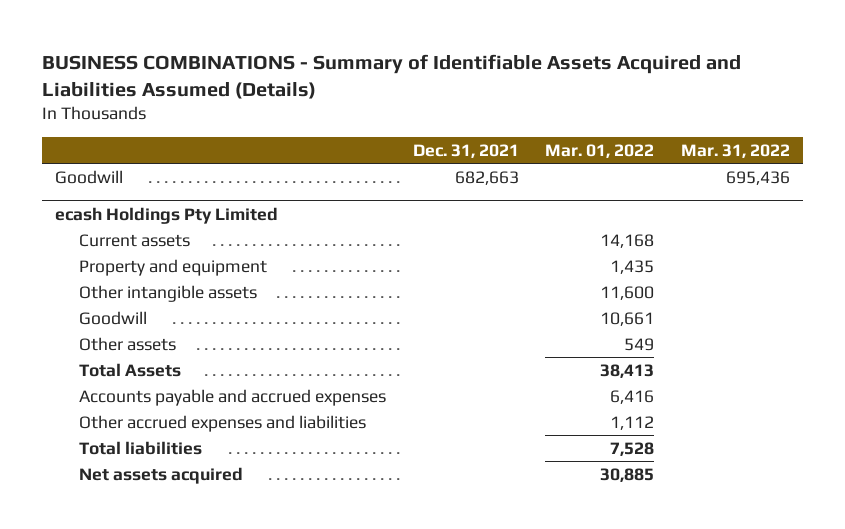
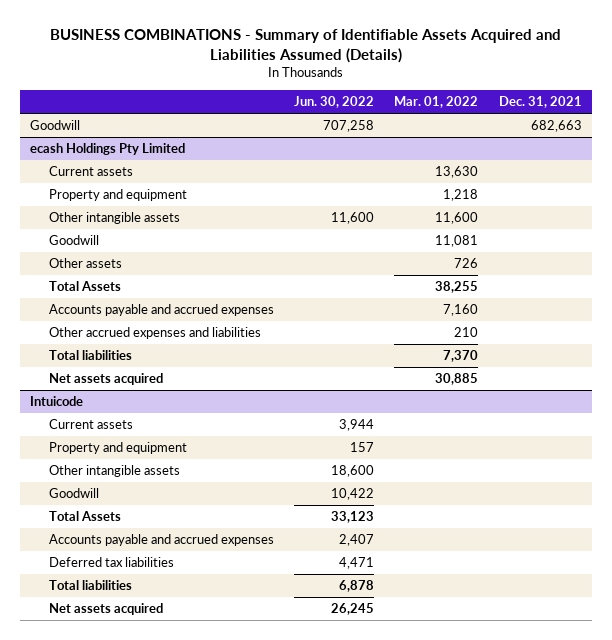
[680,143,790,158] Mar. 31, 2022 -> none
none -> [294,96,375,109] Jun. 30, 2022
[600,233,655,248] 14,168 -> [435,166,479,179] 13,630
[610,259,655,274] 1,435 -> [443,189,479,202] 1,218
[600,311,655,326] 10,661 -> [435,235,479,248] 11,081
[624,337,655,351] 549 -> [454,258,479,269] 726
[600,363,655,378] 38,413 -> [435,281,479,294] 38,255
[610,389,655,404] 6,416 -> [443,304,479,317] 7,160
[610,415,655,430] 1,112 -> [454,327,479,338] 210
[610,441,655,456] 7,528 -> [443,350,479,363] 7,370
none -> [30,396,84,407] Intuicode
none -> [49,419,134,430] Current assets
none -> [49,442,188,455] Property and equipment
none -> [49,465,181,478] Other intangible assets
none -> [49,488,100,499] Goodwill
none -> [49,511,122,522] Total Assets
none -> [49,534,275,547] Accounts payable and accrued expenses
none -> [49,557,175,568] Deferred tax liabilities
none -> [49,580,133,591] Total liabilities
none -> [49,603,164,616] Net assets acquired

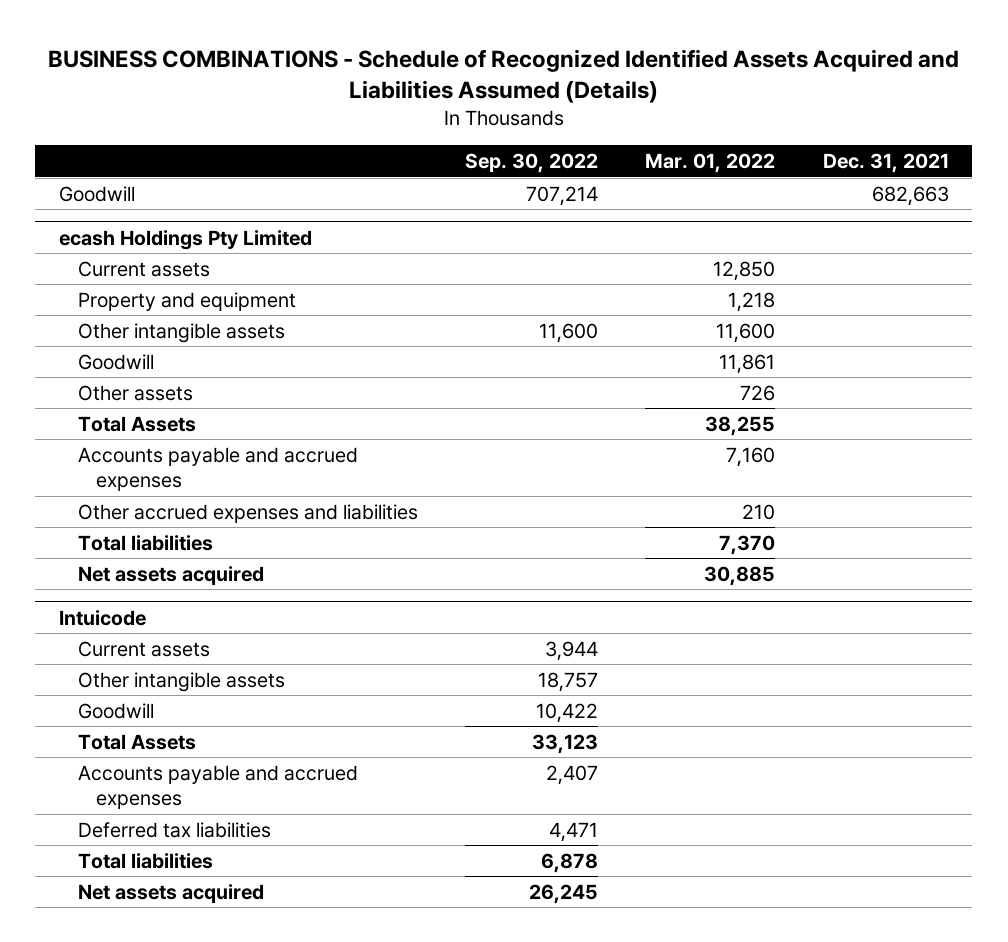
[49,29,561,63] BUSINESS COMBINATIONS - Summary of Identifiable Assets Acquired and Liabilities Assumed (Details) -> [47,48,959,104] BUSINESS COMBINATIONS - Schedule of Recognized Identified Assets Acquired and Liabilities Assumed (Details)
[294,96,375,109] Jun. 30, 2022 -> none
none -> [464,153,598,174] Sep. 30, 2022
[435,166,479,179] 13,630 -> [713,260,776,281] 12,850
[435,235,479,248] 11,081 -> [719,353,776,374] 11,861
[49,442,188,455] Property and equipment -> none

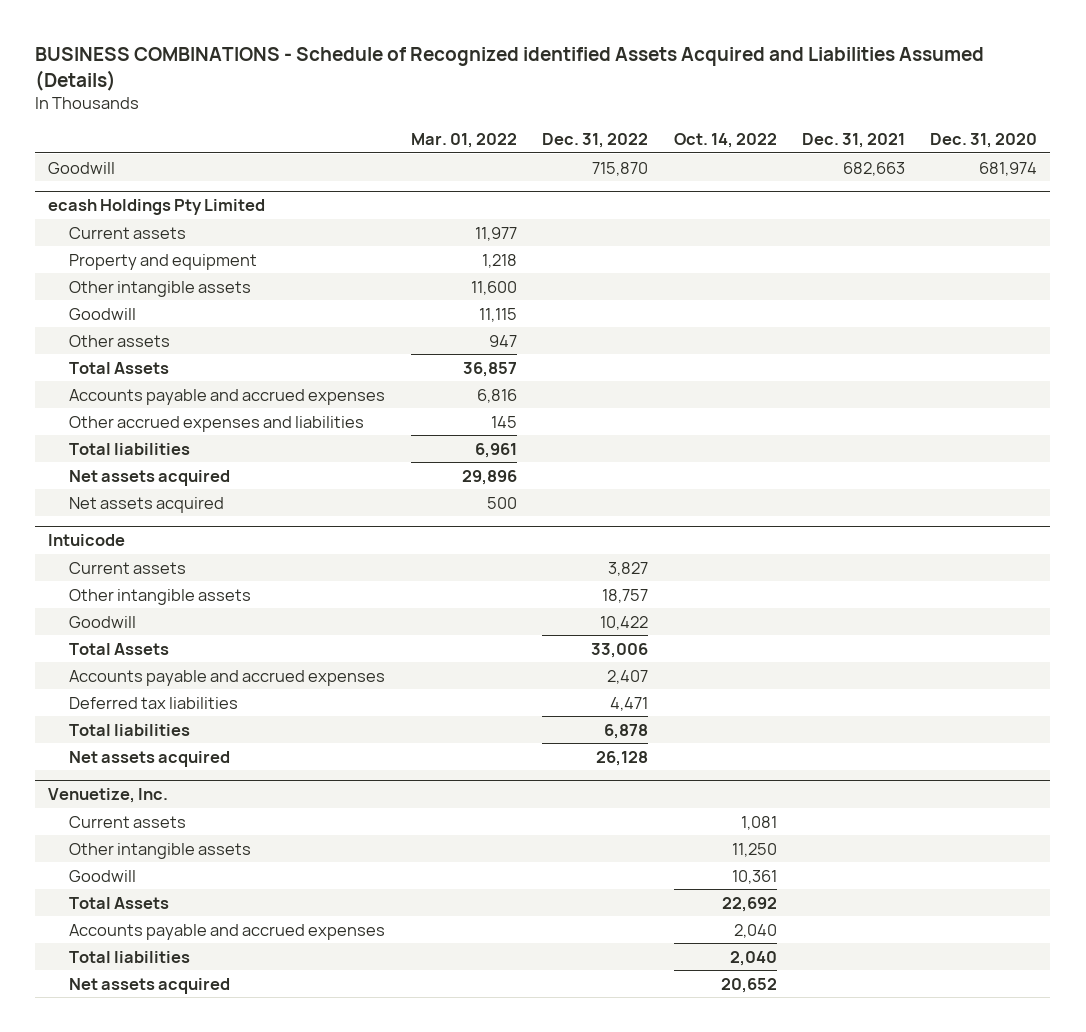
[47,48,959,104] BUSINESS COMBINATIONS - Schedule of Recognized Identified Assets Acquired and Liabilities Assumed (Details) -> [35,46,985,91] BUSINESS COMBINATIONS - Schedule of Recognized identified Assets Acquired and Liabilities Assumed (Details)
[464,153,598,174] Sep. 30, 2022 -> none
none -> [542,132,649,148] Dec. 31, 2022
none -> [673,132,777,148] Oct. 14, 2022
none -> [930,132,1038,148] Dec. 31, 2020
[713,260,776,281] 12,850 -> [474,226,517,241] 11,977
[719,353,776,374] 11,861 -> [478,307,517,322] 11,115
[740,384,776,401] 726 -> [488,334,517,347] 947
[705,415,776,436] 38,255 -> [462,361,517,377] 36,857
[726,446,776,467] 7,160 -> [476,388,517,403] 6,816
[742,503,776,520] 210 -> [490,415,517,428] 145
[719,534,776,555] 7,370 -> [474,442,517,458] 6,961
[704,565,776,586] 30,885 -> [461,469,517,485] 29,896
none -> [69,496,225,513] Net assets acquired
none -> [48,788,169,804] Venuetize, Inc.
none -> [69,815,187,828] Current assets
none -> [69,842,252,859] Other intangible assets
none -> [69,869,137,882] Goodwill
none -> [69,896,170,909] Total Assets
none -> [69,923,386,940] Accounts payable and accrued expenses
none -> [69,950,191,963] Total liabilities
none -> [69,977,231,994] Net assets acquired

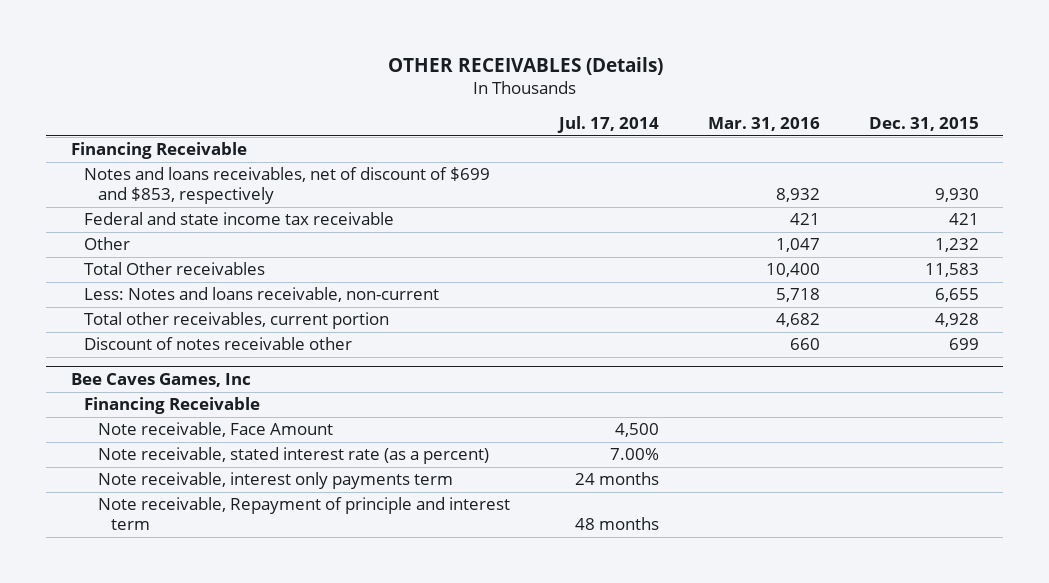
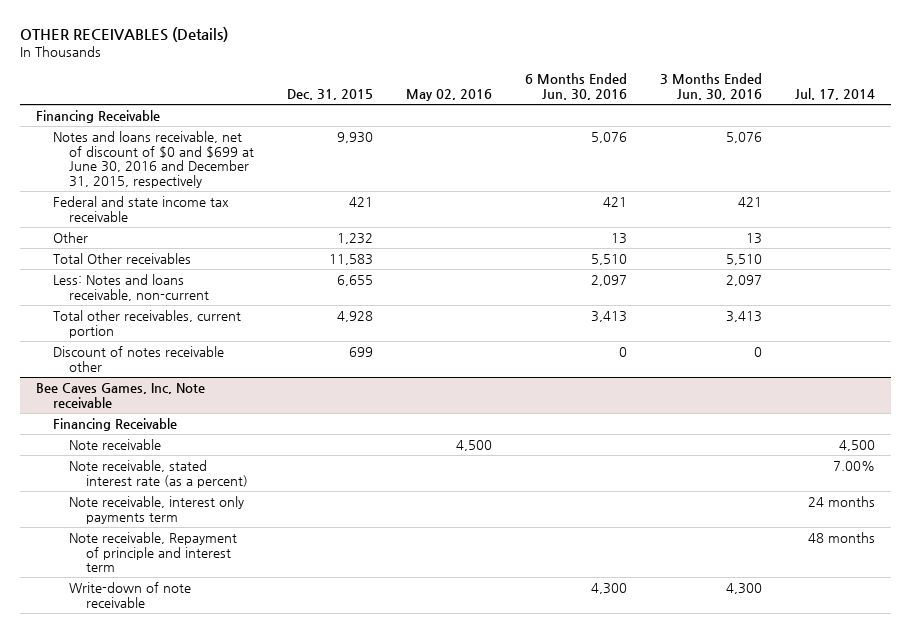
[707,116,820,131] Mar. 31, 2016 -> none
none -> [405,89,492,102] May 02, 2016
none -> [524,73,627,101] 6 Months Ended Jun. 30, 2016
none -> [659,73,762,101] 3 Months Ended Jun. 30, 2016
[84,167,491,204] Notes and loans receivables, net of discount of $699 and $853, respectively -> [52,130,255,189] Notes and loans receivable, net of discount of $0 and $699 at June 30, 2016 and December 31, 2015, respectively
[70,373,251,388] Bee Caves Games, Inc -> [36,382,206,408] Bee Caves Games, Inc, Note receivable
[97,422,333,438] Note receivable, Face Amount -> [69,438,162,450] Note receivable
none -> [69,581,192,608] Write-down of note receivable

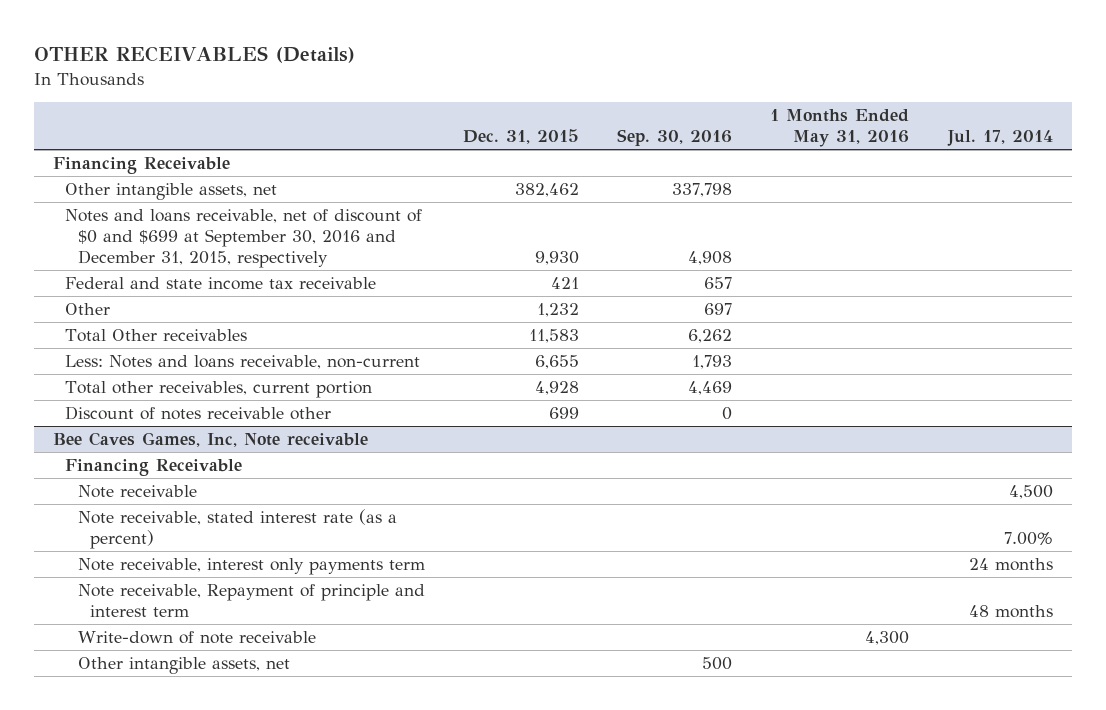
[405,89,492,102] May 02, 2016 -> none
[524,73,627,101] 6 Months Ended Jun. 30, 2016 -> none
[659,73,762,101] 3 Months Ended Jun. 30, 2016 -> none
none -> [617,129,733,147] Sep. 30, 2016
none -> [770,109,910,148] 1 Months Ended May 31, 2016
none -> [65,183,278,201] Other intangible assets, net
[52,130,255,189] Notes and loans receivable, net of discount of $0 and $699 at June 30, 2016 and December 31, 2015, respectively -> [65,209,423,269] Notes and loans receivable, net of discount of $0 and $699 at September 30, 2016 and December 31, 2015, respectively
none -> [77,657,290,675] Other intangible assets, net

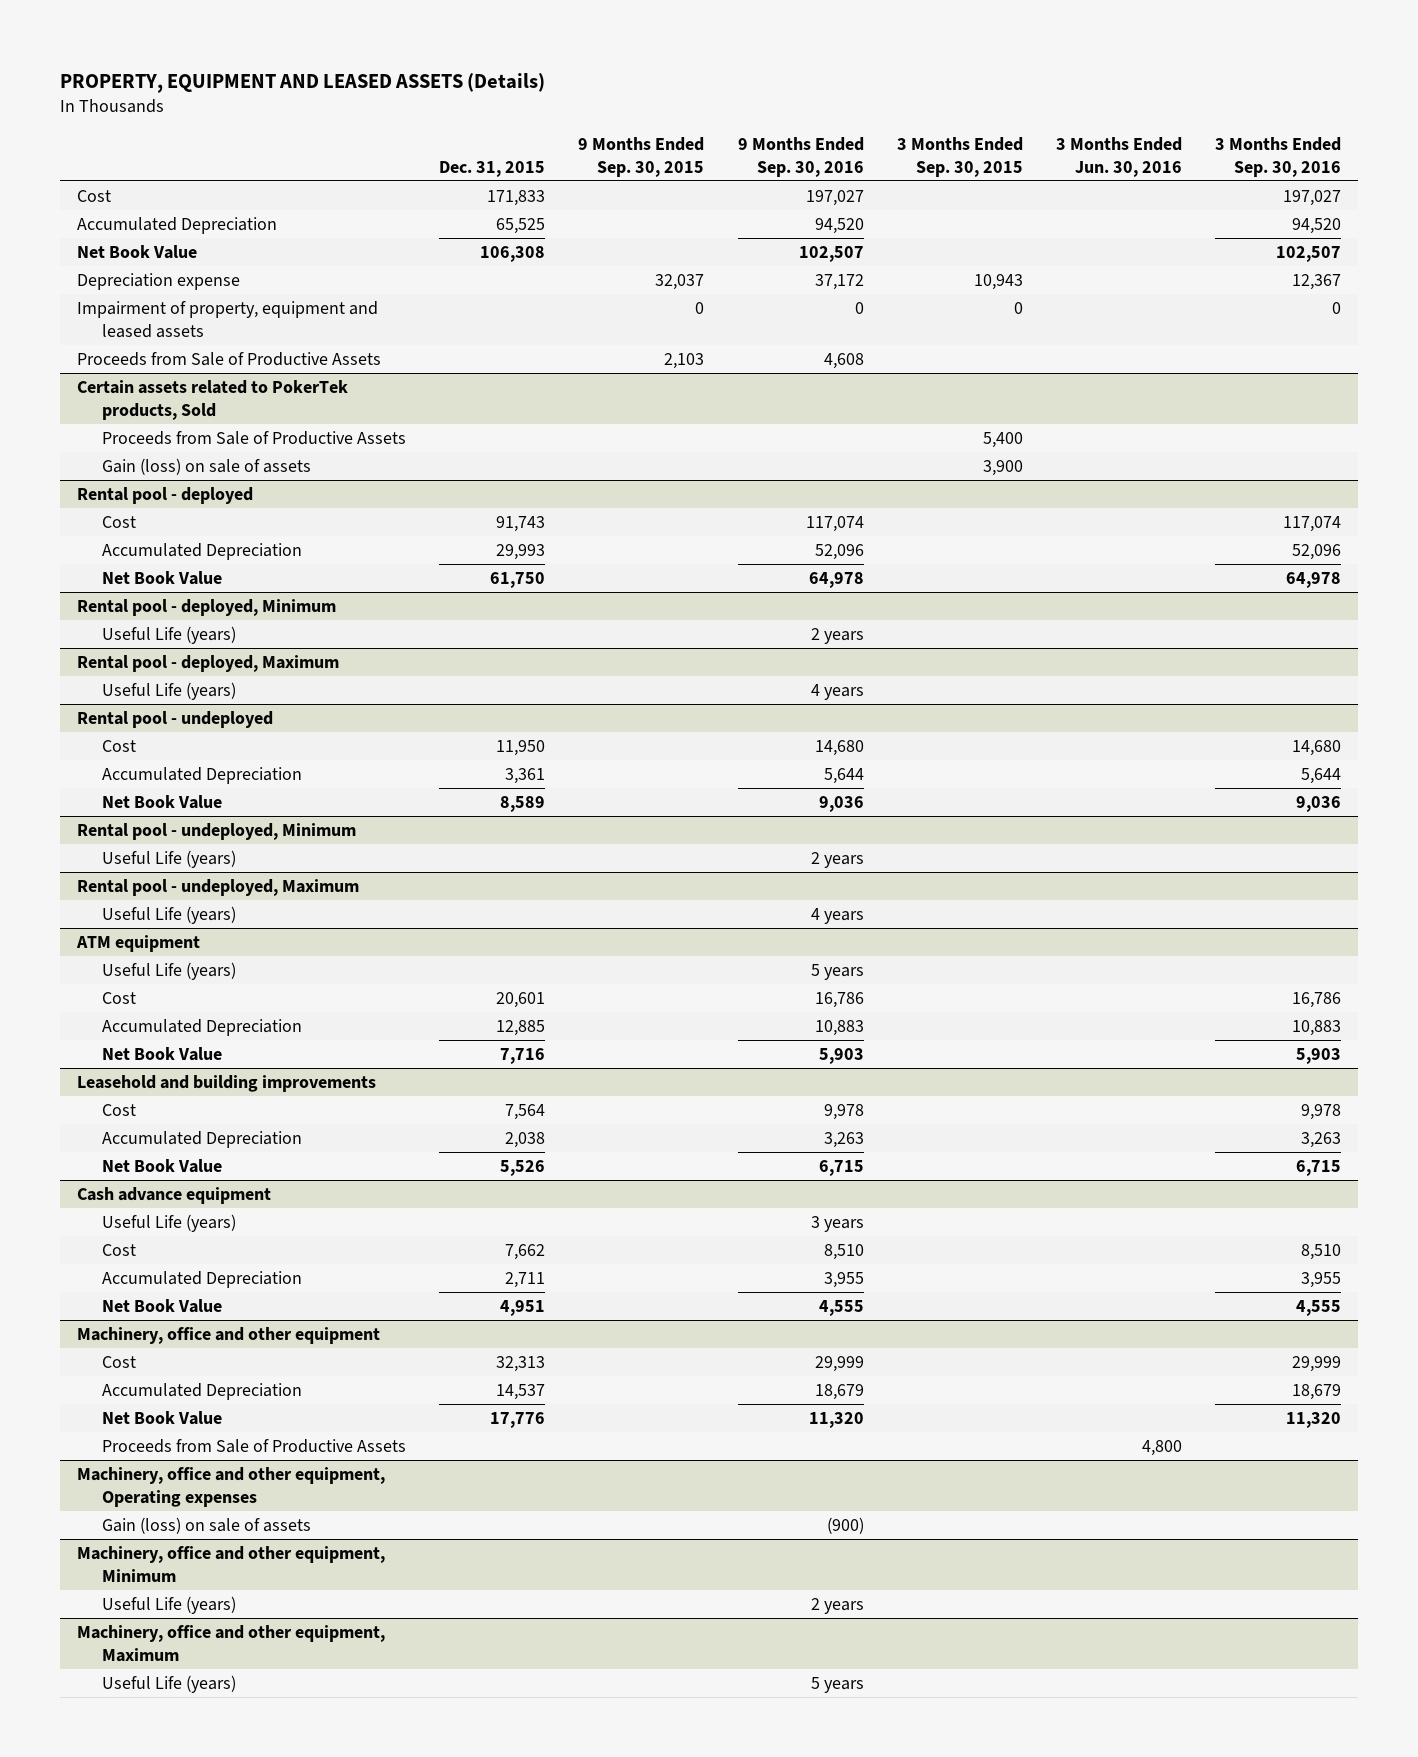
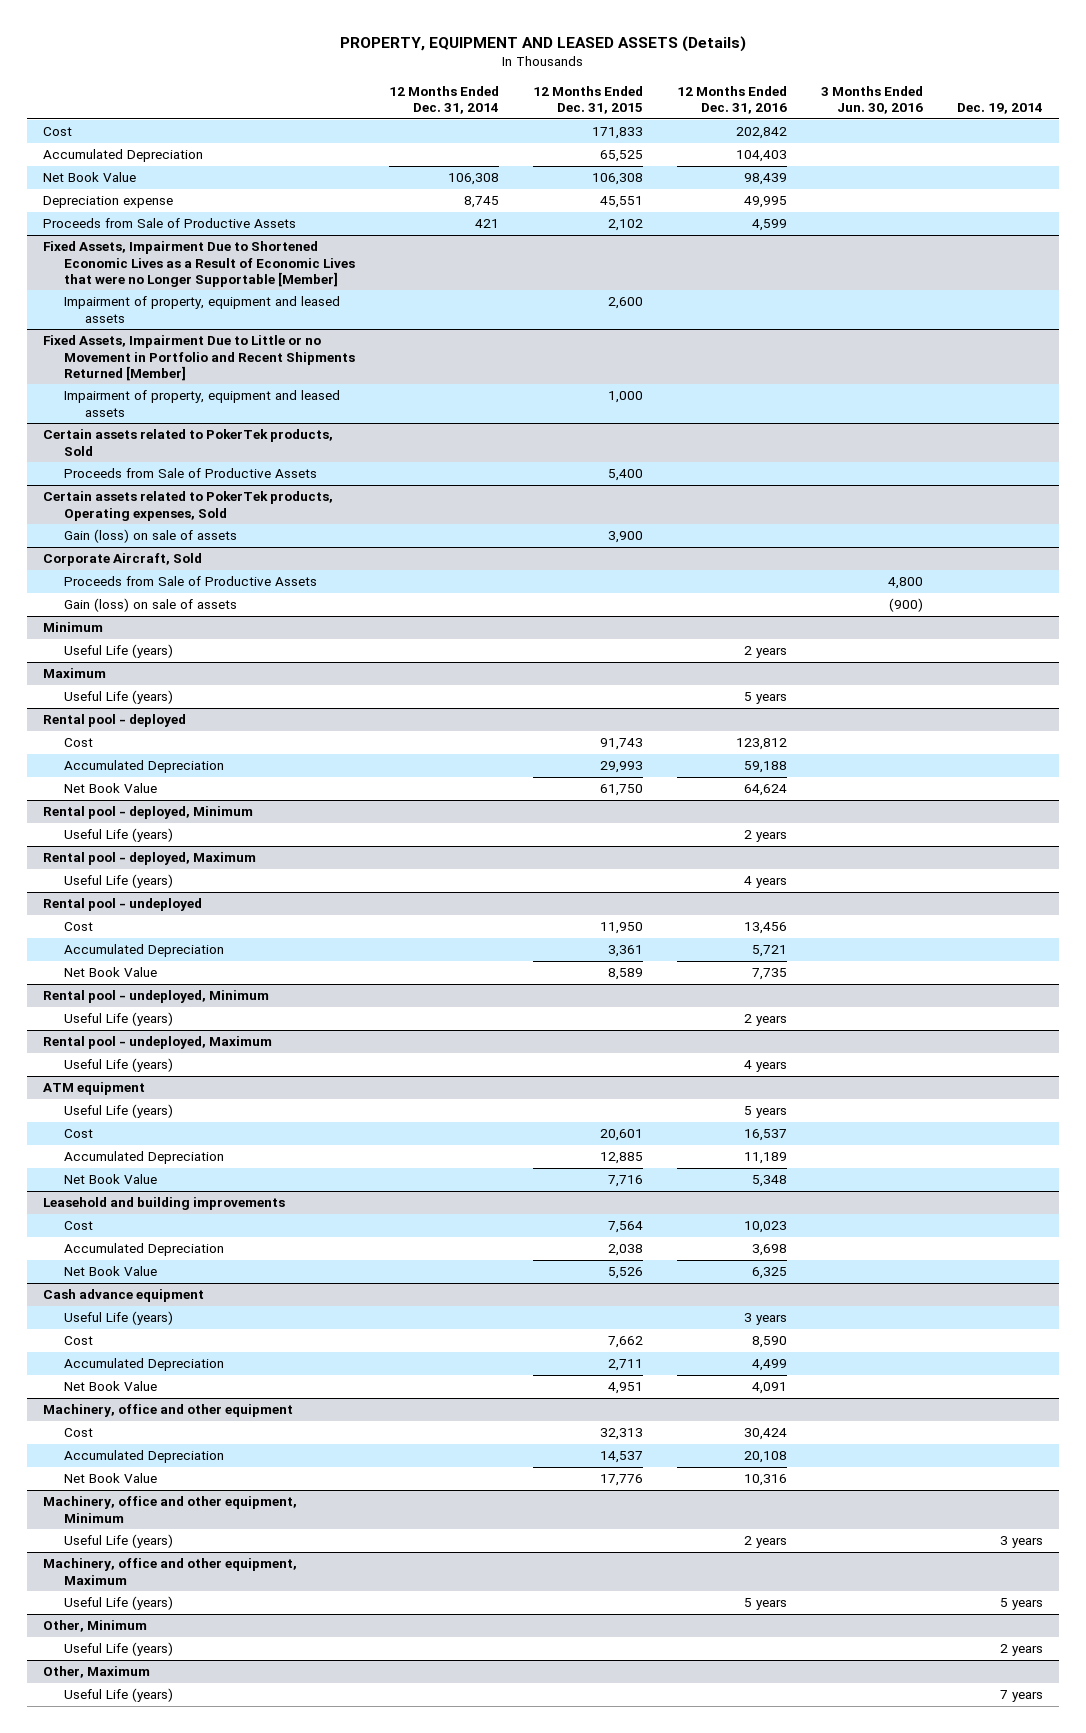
[438,160,545,177] Dec. 31, 2015 -> none
[578,137,705,177] 9 Months Ended Sep. 30, 2015 -> none
[737,137,864,177] 9 Months Ended Sep. 30, 2016 -> none
[896,137,1023,177] 3 Months Ended Sep. 30, 2015 -> none
[1215,137,1342,177] 3 Months Ended Sep. 30, 2016 -> none
none -> [389,85,500,115] 12 Months Ended Dec. 31, 2014
none -> [532,85,643,115] 12 Months Ended Dec. 31, 2015
none -> [676,85,787,115] 12 Months Ended Dec. 31, 2016
none -> [956,103,1043,115] Dec. 19, 2014
[76,300,378,338] Impairment of property, equipment and leased assets -> none
none -> [43,241,356,287] Fixed Assets, Impairment Due to Shortened Economic Lives as a Result of Economic Lives that were no Longer Supportable [Member]
none -> [64,296,341,323] Impairment of property, equipment and leased assets
none -> [43,335,356,381] Fixed Assets, Impairment Due to Little or no Movement in Portfolio and Recent Shipments Returned [Member]
none -> [64,390,341,417] Impairment of property, equipment and leased assets
[101,457,311,475] Gain (loss) on sale of assets -> none
none -> [43,491,334,521] Certain assets related to PokerTek products, Operating expenses, Sold
none -> [64,529,238,544] Gain (loss) on sale of assets
none -> [43,553,203,567] Corporate Aircraft, Sold
none -> [64,576,318,587] Proceeds from Sale of Productive Assets
none -> [64,598,238,613] Gain (loss) on sale of assets
none -> [43,622,104,633] Minimum
none -> [64,644,174,659] Useful Life (years)
none -> [43,668,107,679] Maximum
none -> [64,690,174,705] Useful Life (years)
[101,1438,406,1453] Proceeds from Sale of Productive Assets -> none
[76,1466,385,1507] Machinery, office and other equipment, Operating expenses -> none
[101,1516,311,1534] Gain (loss) on sale of assets -> none
none -> [43,1620,148,1633] Other, Minimum
none -> [64,1642,174,1657] Useful Life (years)
none -> [43,1666,151,1679] Other, Maximum
none -> [64,1688,174,1703] Useful Life (years)

